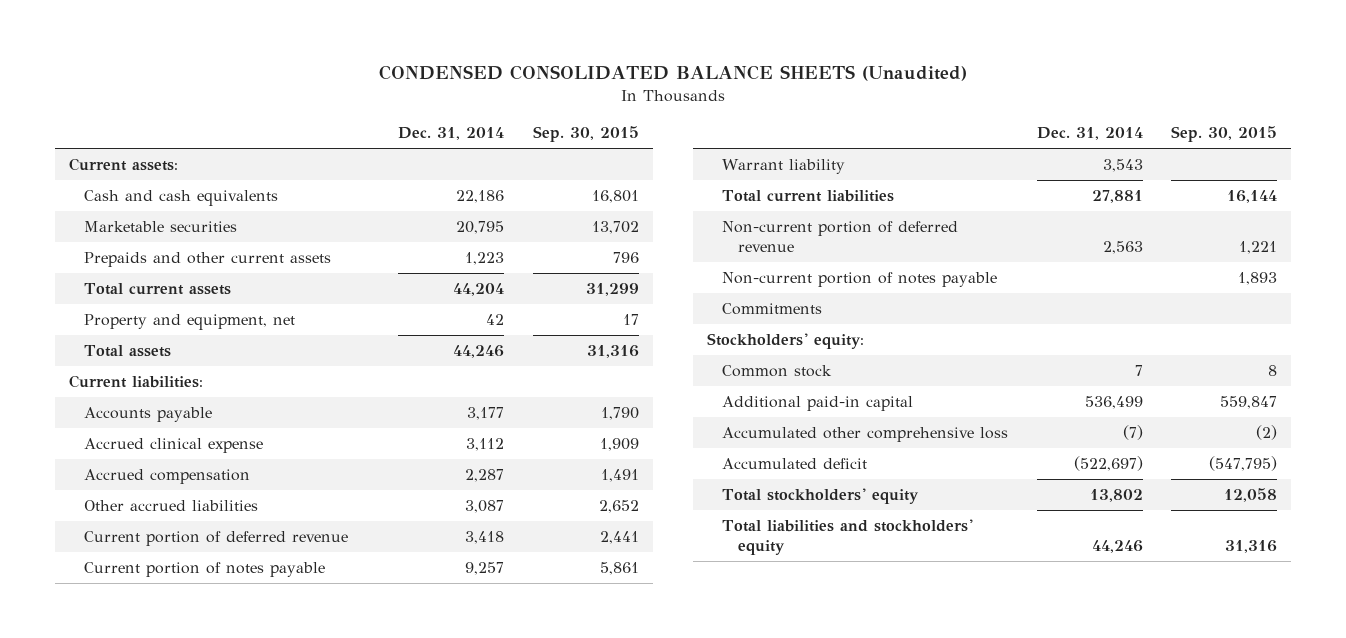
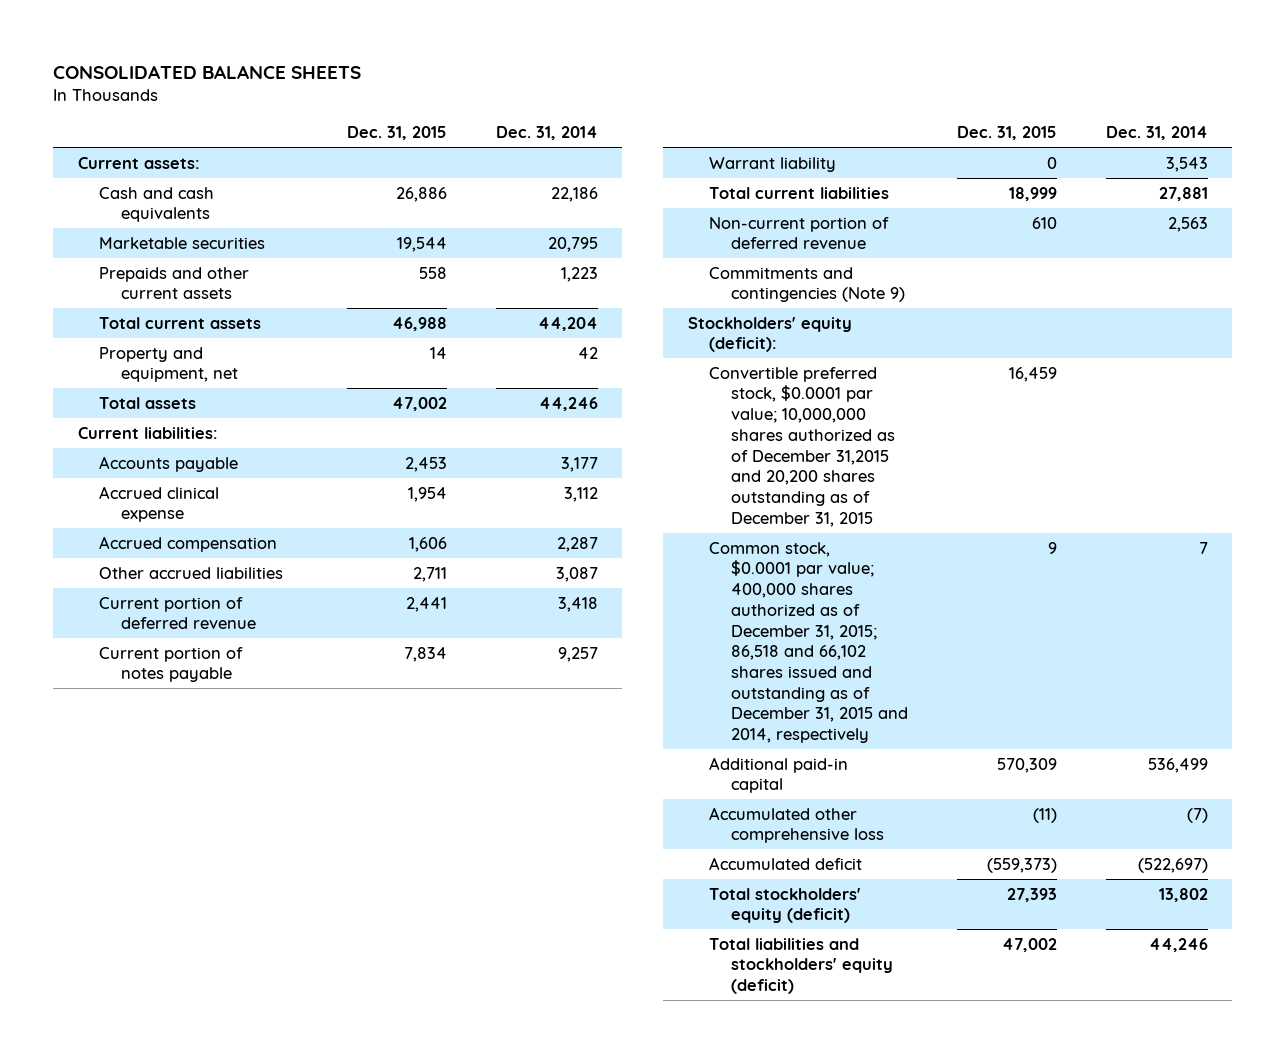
[378,65,967,82] CONDENSED CONSOLIDATED BALANCE SHEETS (Unaudited) -> [53,64,362,79] CONSOLIDATED BALANCE SHEETS
[532,126,639,143] Sep. 30, 2015 -> none
none -> [346,126,447,141] Dec. 31, 2015
[722,272,998,288] Non-current portion of notes payable -> none
[722,303,823,316] Commitments -> [709,266,905,303] Commitments and contingencies (Note 9)
[706,333,864,350] Stockholders' equity: -> [687,316,852,353] Stockholders' equity (deficit):
none -> [709,366,895,527] Convertible preferred stock, $0.0001 par value; 10,000,000 shares authorized as of December 31,2015 and 20,200 shares outstanding as of December 31, 2015
[722,365,833,378] Common stock -> [709,541,908,744] Common stock, $0.0001 par value; 400,000 shares authorized as of December 31, 2015; 86,518 and 66,102 shares issued and outstanding as of December 31, 2015 and 2014, respectively
[722,488,920,505] Total stockholders' equity -> [709,887,862,924] Total stockholders' equity (deficit)
[722,519,974,556] Total liabilities and stockholders' equity -> [709,937,893,995] Total liabilities and stockholders' equity (deficit)

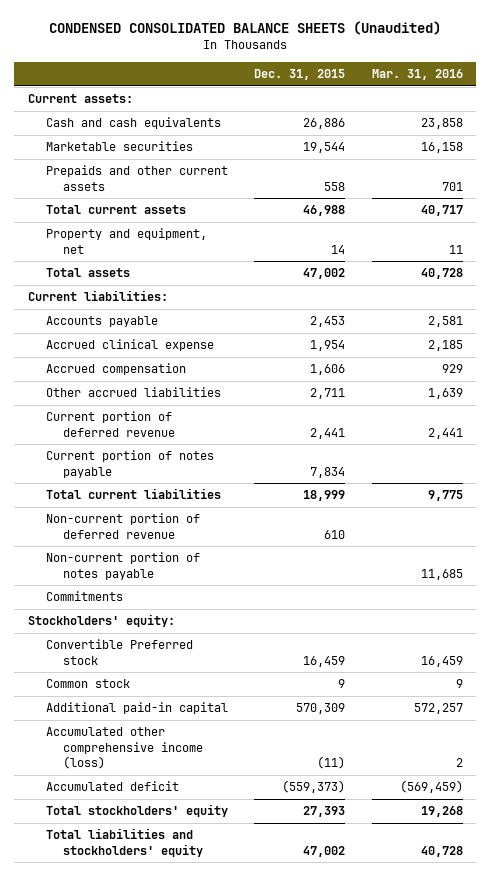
[53,64,362,79] CONSOLIDATED BALANCE SHEETS -> [49,21,442,36] CONDENSED CONSOLIDATED BALANCE SHEETS (Unaudited)
[495,126,598,141] Dec. 31, 2014 -> none
none -> [371,69,463,81] Mar. 31, 2016
[709,156,837,172] Warrant liability -> none
none -> [45,552,200,580] Non-current portion of notes payable
[709,266,905,303] Commitments and contingencies (Note 9) -> [45,591,123,602] Commitments
[687,316,852,353] Stockholders' equity (deficit): -> [27,614,175,628] Stockholders' equity:
[709,366,895,527] Convertible preferred stock, $0.0001 par value; 10,000,000 shares authorized as of December 31,2015 and 20,200 shares outstanding as of December 31, 2015 -> [45,639,193,665] Convertible Preferred stock
[709,541,908,744] Common stock, $0.0001 par value; 400,000 shares authorized as of December 31, 2015; 86,518 and 66,102 shares issued and outstanding as of December 31, 2015 and 2014, respectively -> [45,679,130,689] Common stock
[709,806,884,844] Accumulated other comprehensive loss -> [45,727,204,770] Accumulated other comprehensive income (loss)
[709,887,862,924] Total stockholders' equity (deficit) -> [45,804,228,818] Total stockholders' equity
[709,937,893,995] Total liabilities and stockholders' equity (deficit) -> [45,828,204,857] Total liabilities and stockholders' equity

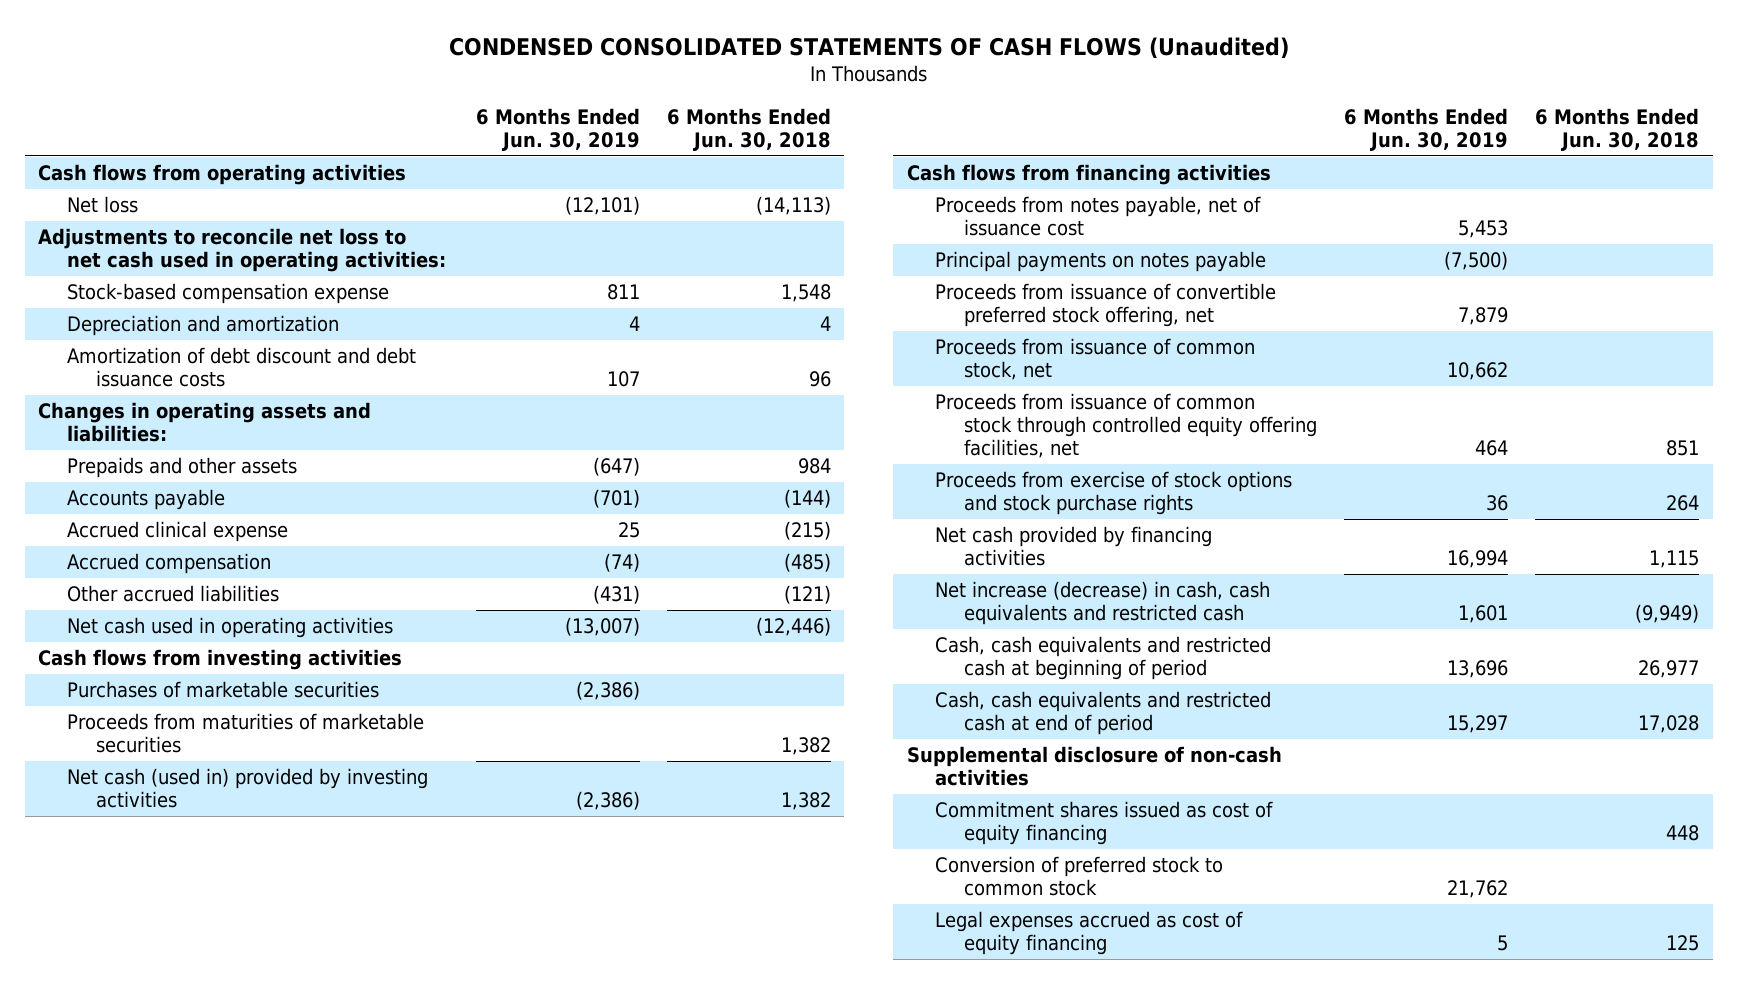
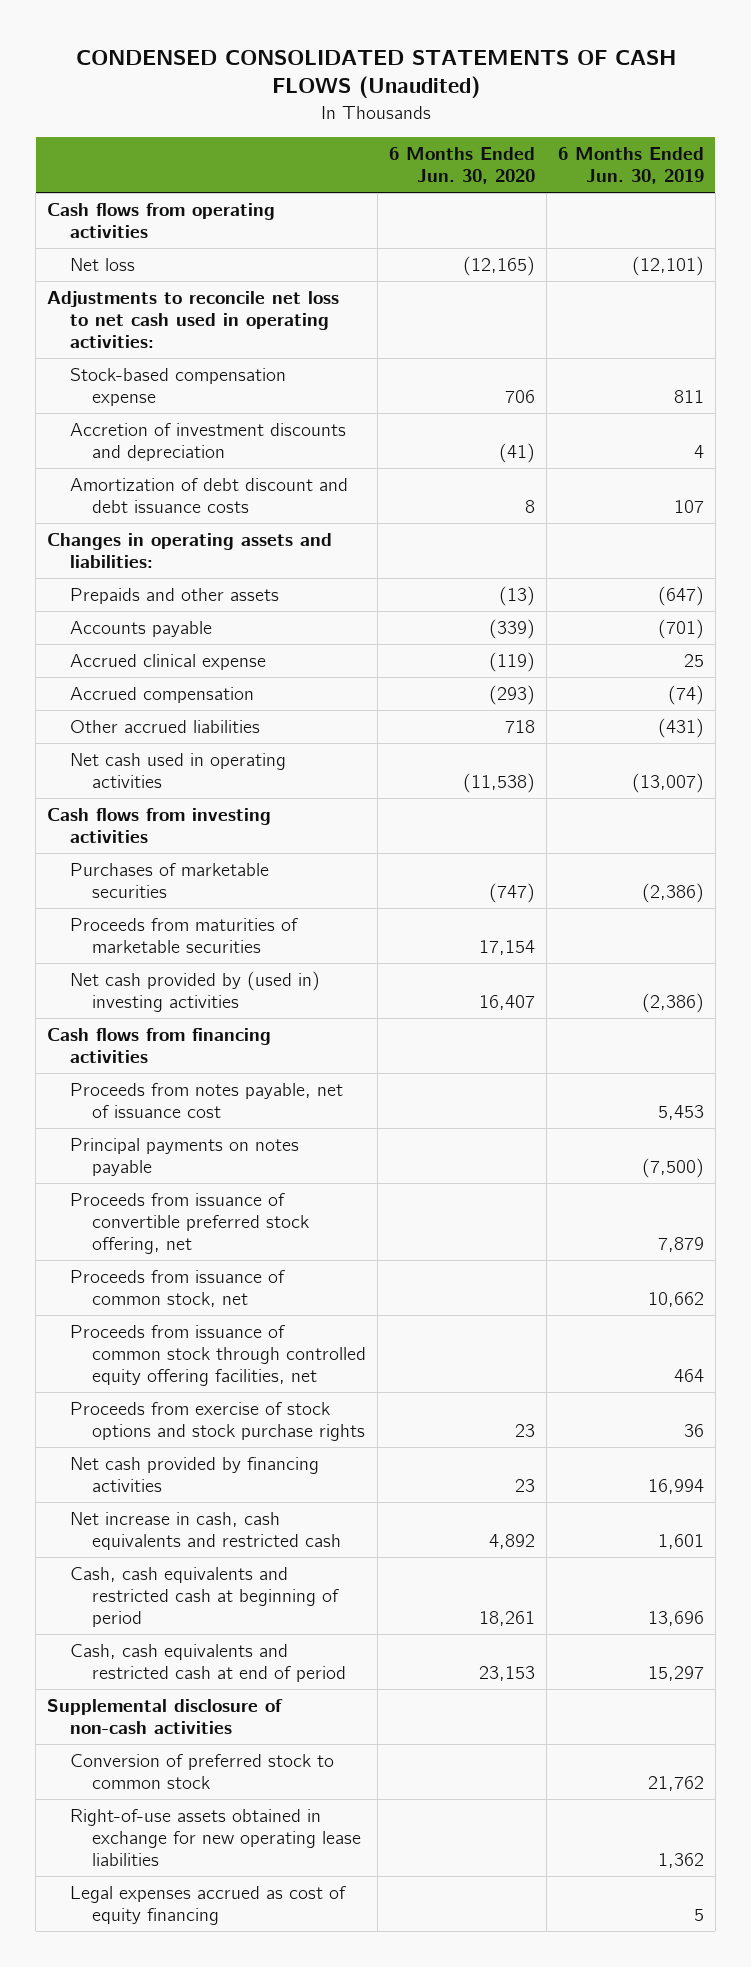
[666,108,831,151] 6 Months Ended Jun. 30, 2018 -> none
none -> [389,146,536,185] 6 Months Ended Jun. 30, 2020
[66,315,339,337] Depreciation and amortization -> none
none -> [69,422,346,461] Accretion of investment discounts and depreciation
[66,768,428,809] Net cash (used in) provided by investing activities -> [69,970,320,1012] Net cash provided by (used in) investing activities
[935,581,1271,626] Net increase (decrease) in cash, cash equivalents and restricted cash -> [69,1511,342,1550] Net increase in cash, cash equivalents and restricted cash
[935,801,1274,846] Commitment shares issued as cost of equity financing -> none
none -> [69,1808,362,1867] Right-of-use assets obtained in exchange for new operating lease liabilities

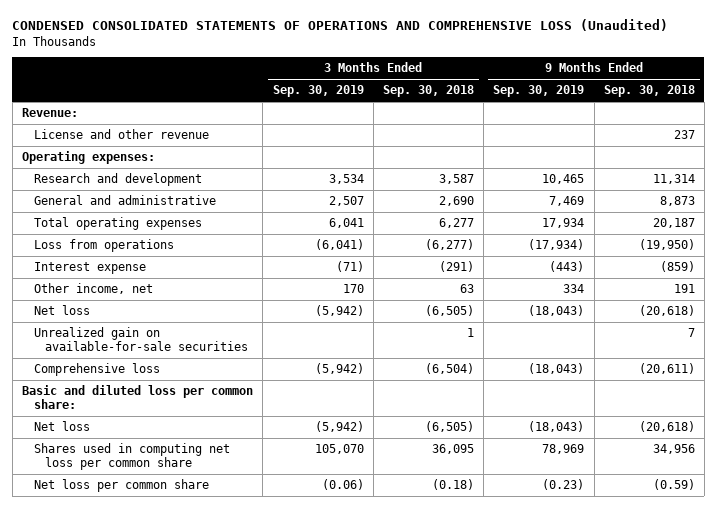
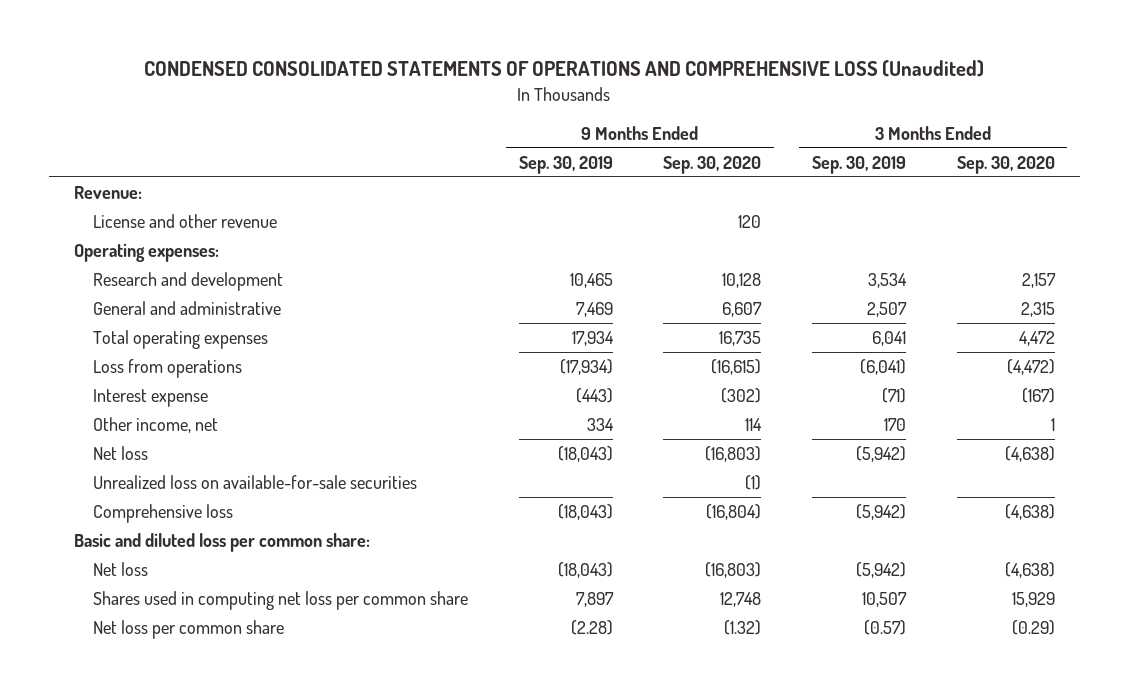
[382,85,474,98] Sep. 30, 2018 -> none
[603,85,695,98] Sep. 30, 2018 -> none
none -> [663,155,762,174] Sep. 30, 2020
none -> [956,155,1055,174] Sep. 30, 2020
[33,327,249,352] Unrealized gain on available-for-sale securities -> [93,475,418,490] Unrealized loss on available-for-sale securities
[314,444,364,455] 105,070 -> [861,592,907,608] 10,507
[542,444,585,455] 78,969 -> [575,592,614,608] 7,897
[321,479,364,491] (0.06) -> [863,620,906,636] (0.57)
[542,479,585,491] (0.23) -> [570,620,613,636] (2.28)

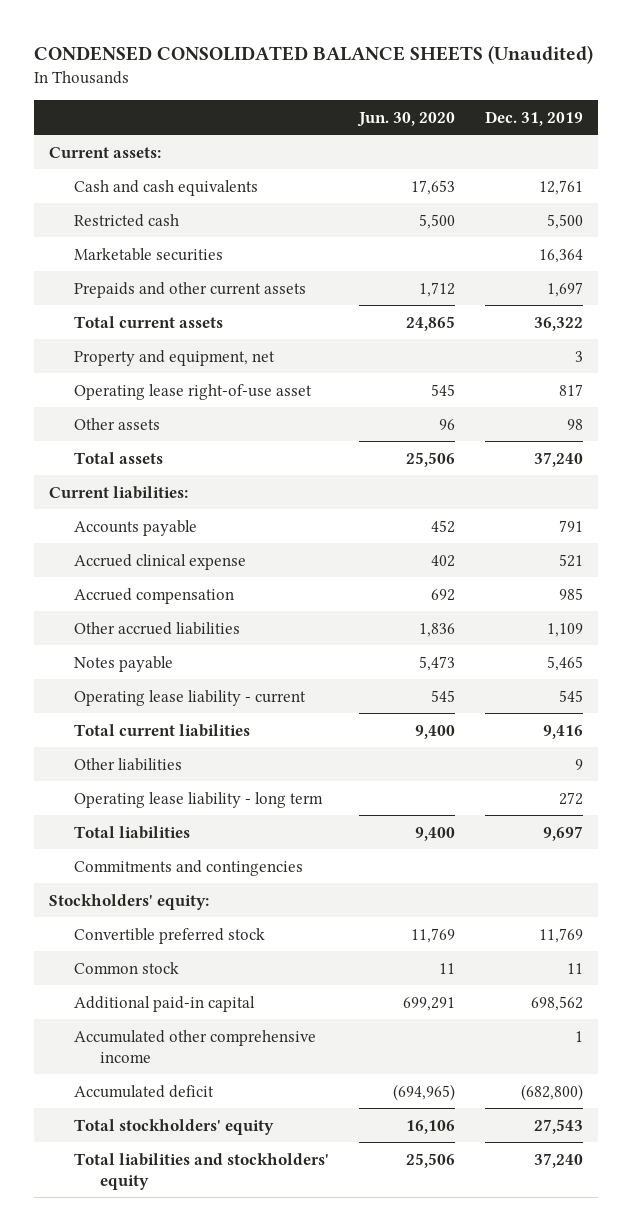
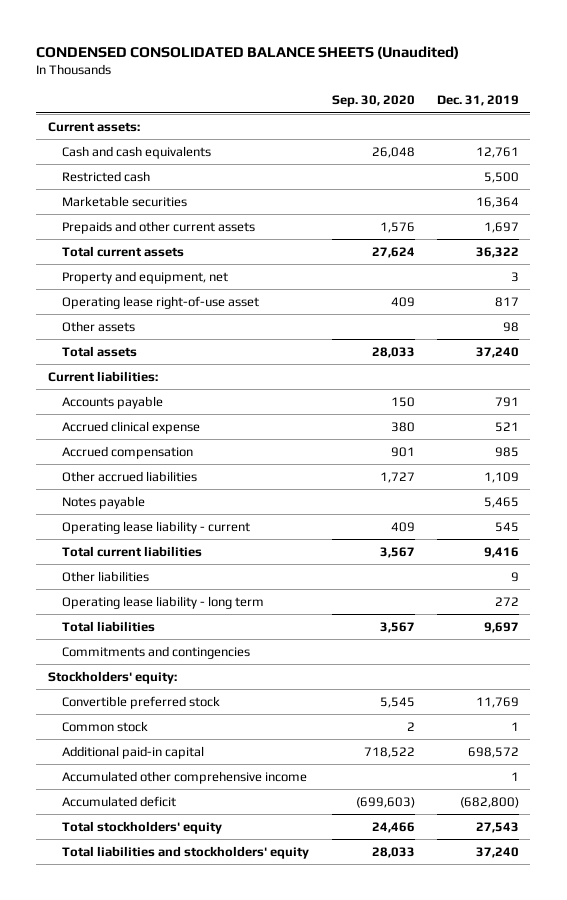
[357,111,456,127] Jun. 30, 2020 -> none
none -> [331,95,415,108] Sep. 30, 2020
[567,962,584,974] 11 -> [511,721,520,731] 1
[531,995,584,1011] 698,562 -> [468,746,520,758] 698,572

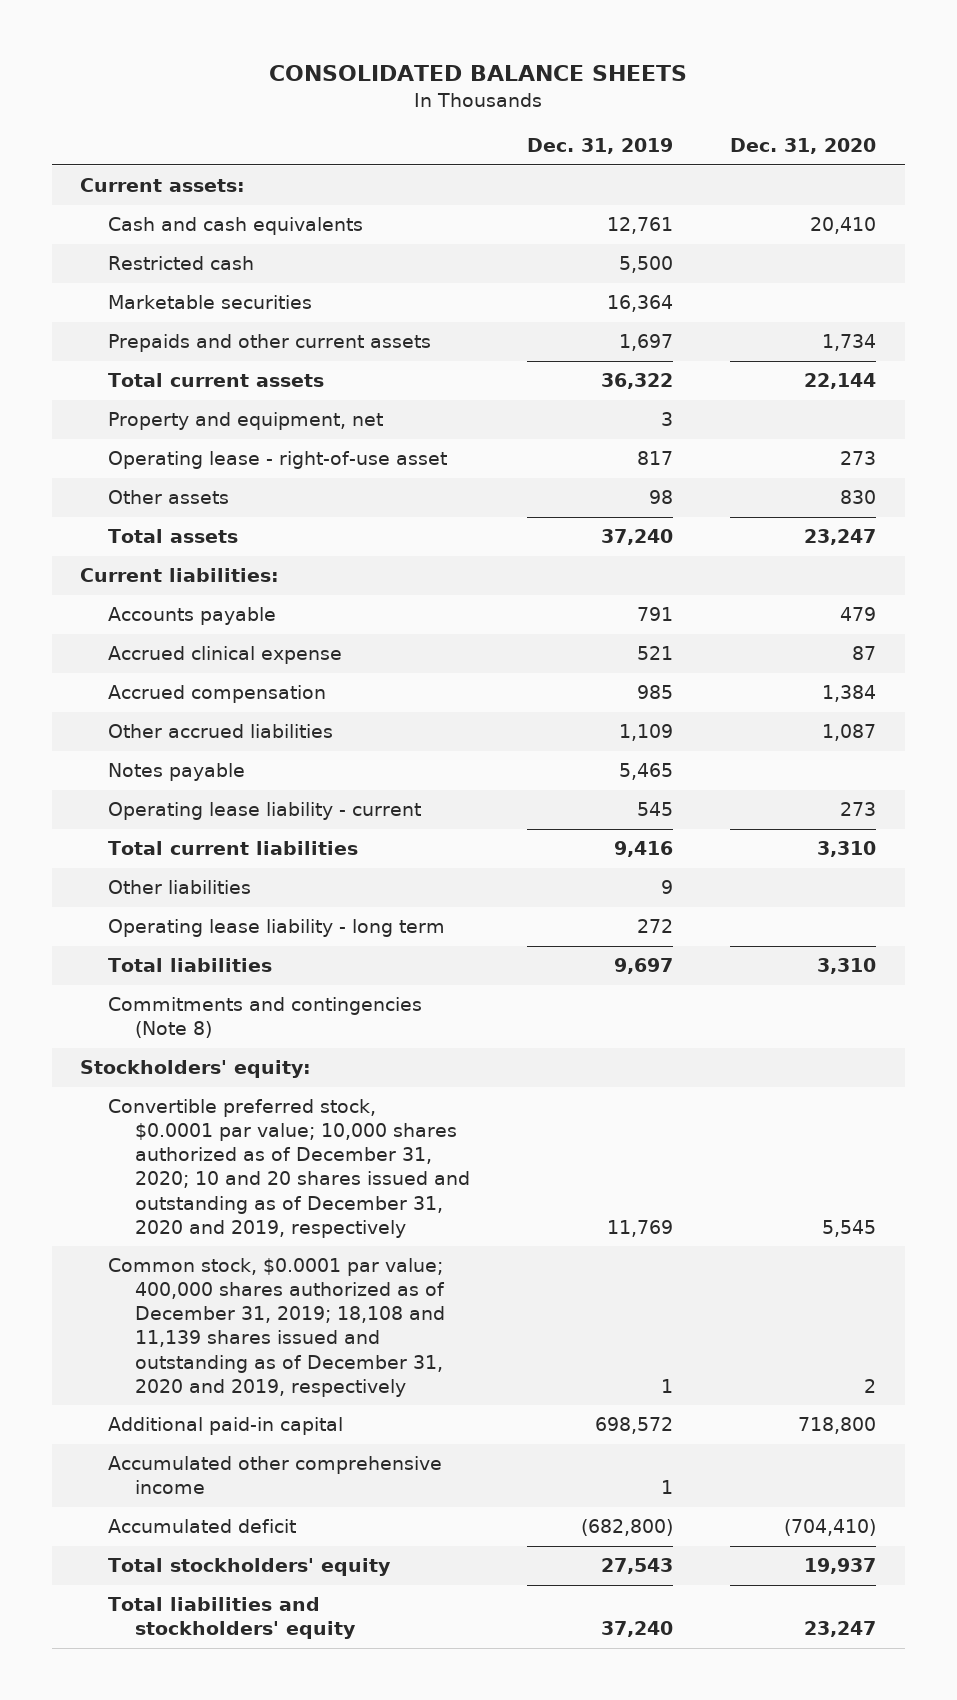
[36,45,460,59] CONDENSED CONSOLIDATED BALANCE SHEETS (Unaudited) -> [269,65,688,82] CONSOLIDATED BALANCE SHEETS
[331,95,415,108] Sep. 30, 2020 -> none
none -> [730,138,877,155] Dec. 31, 2020
[61,295,259,309] Operating lease right-of-use asset -> [107,451,447,470] Operating lease - right-of-use asset
[61,645,250,659] Commitments and contingencies -> [107,997,422,1039] Commitments and contingencies (Note 8)
[61,695,220,709] Convertible preferred stock -> [107,1099,471,1238] Convertible preferred stock, $0.0001 par value; 10,000 shares authorized as of December 31, 2020; 10 and 20 shares issued and outstanding as of December 31, 2020 and 2019, respectively
[61,720,148,732] Common stock -> [107,1258,446,1397] Common stock, $0.0001 par value; 400,000 shares authorized as of December 31, 2019; 18,108 and 11,139 shares issued and outstanding as of December 31, 2020 and 2019, respectively

